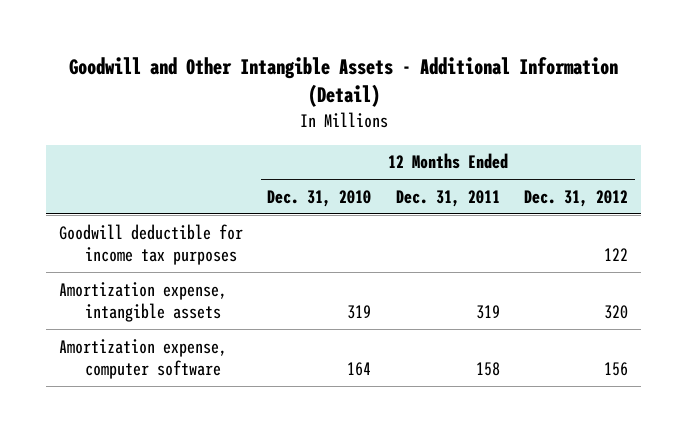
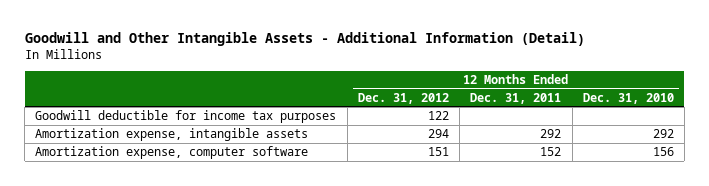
[347,305,372,320] 319 -> [652,129,674,139] 292
[475,305,500,320] 319 -> [540,129,562,139] 292
[604,305,629,320] 320 -> [427,129,449,139] 294
[347,362,372,377] 164 -> [652,147,674,157] 156
[475,362,500,377] 158 -> [540,147,562,157] 152
[604,362,629,377] 156 -> [427,147,449,157] 151

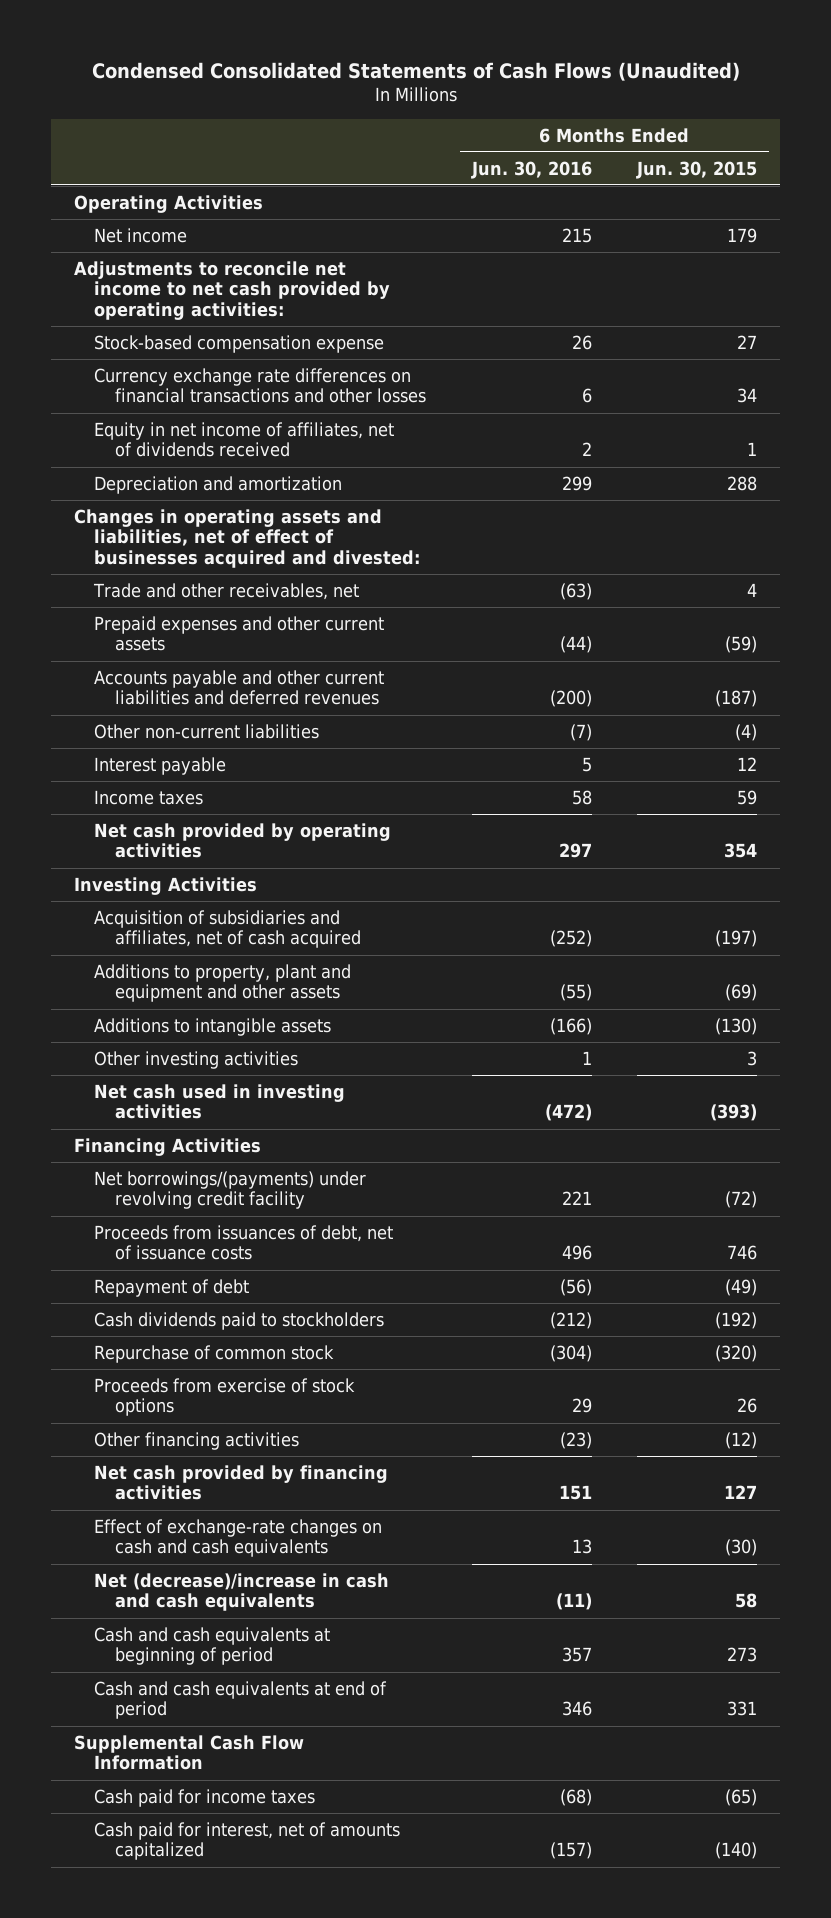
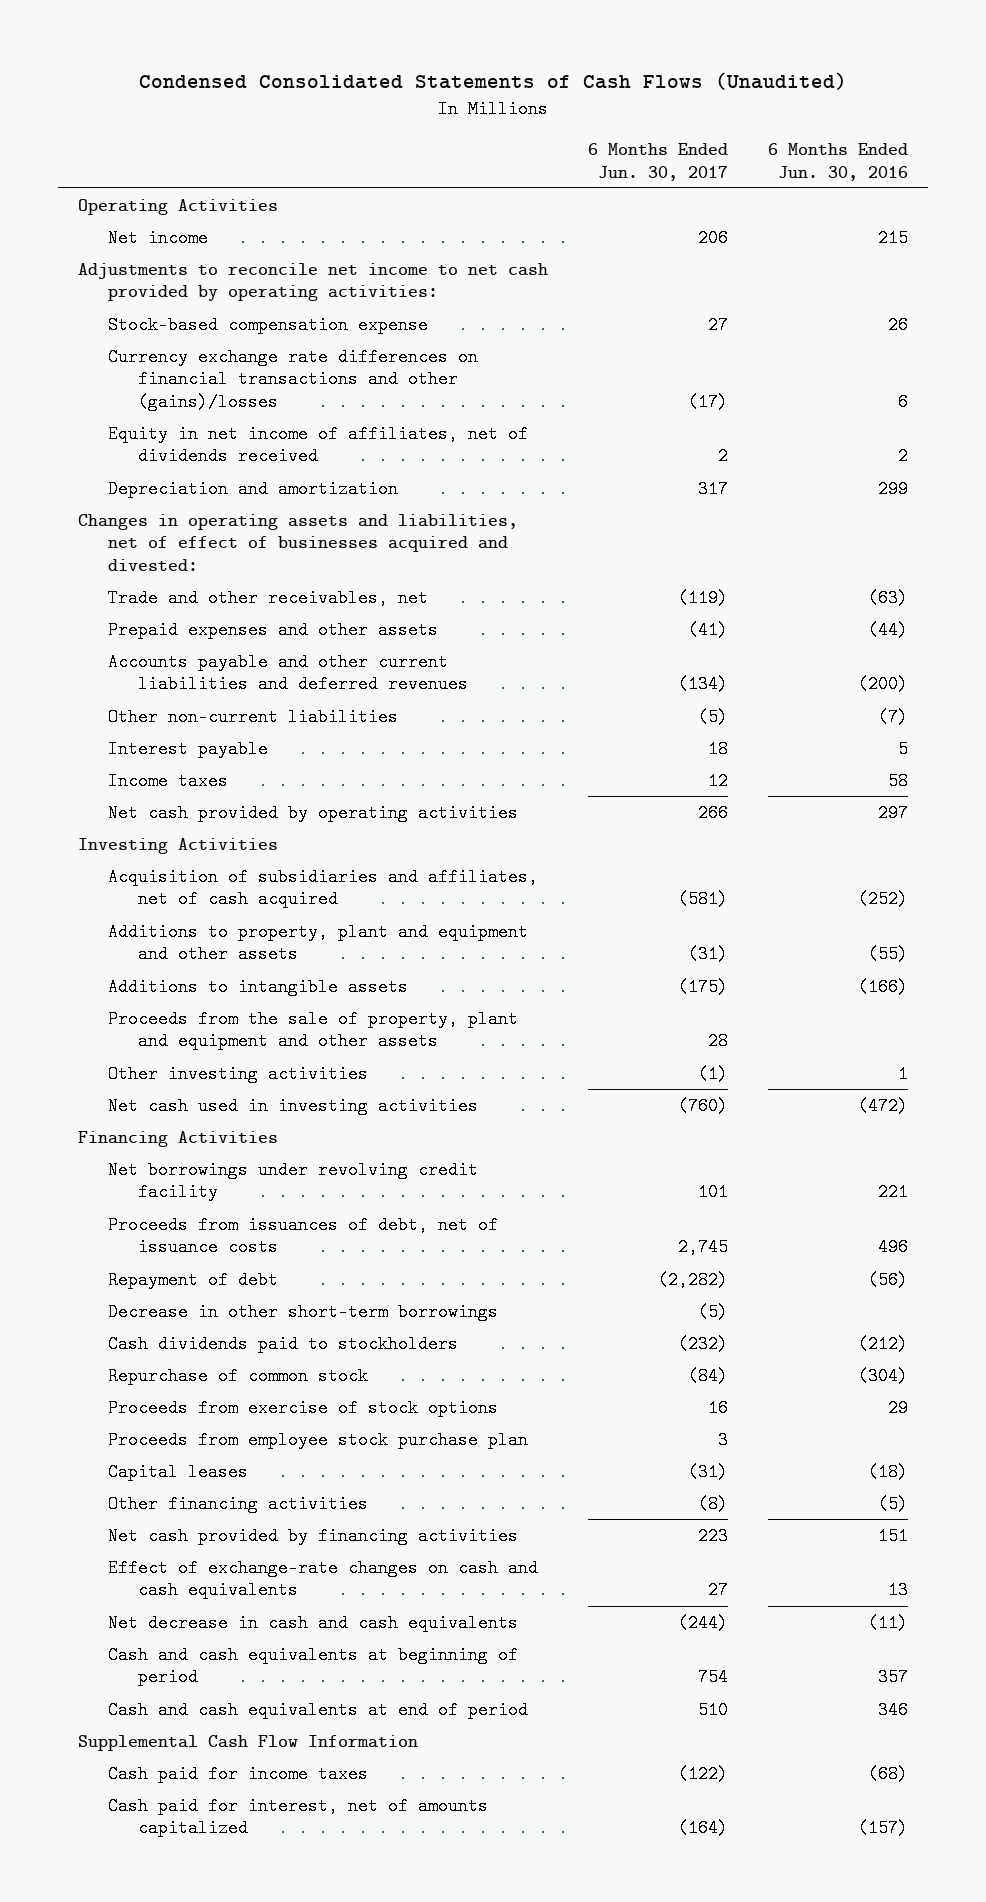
[636,160,758,179] Jun. 30, 2015 -> none
none -> [587,143,728,181] 6 Months Ended Jun. 30, 2017
[94,367,426,404] Currency exchange rate differences on financial transactions and other losses -> [108,348,479,411] Currency exchange rate differences on financial transactions and other (gains)/losses
[94,615,385,652] Prepaid expenses and other current assets -> [108,621,439,640] Prepaid expenses and other assets
none -> [108,1010,519,1051] Proceeds from the sale of property, plant and equipment and other assets
[94,1170,367,1210] Net borrowings/(payments) under revolving credit facility -> [108,1161,479,1202] Net borrowings under revolving credit facility
none -> [108,1303,499,1322] Decrease in other short-term borrowings
none -> [108,1431,529,1450] Proceeds from employee stock purchase plan
none -> [108,1463,249,1482] Capital leases
[559,1431,592,1449] (23) -> [877,1495,908,1514] (5)
[94,1572,390,1612] Net (decrease)/increase in cash and cash equivalents -> [108,1614,519,1633] Net decrease in cash and cash equivalents

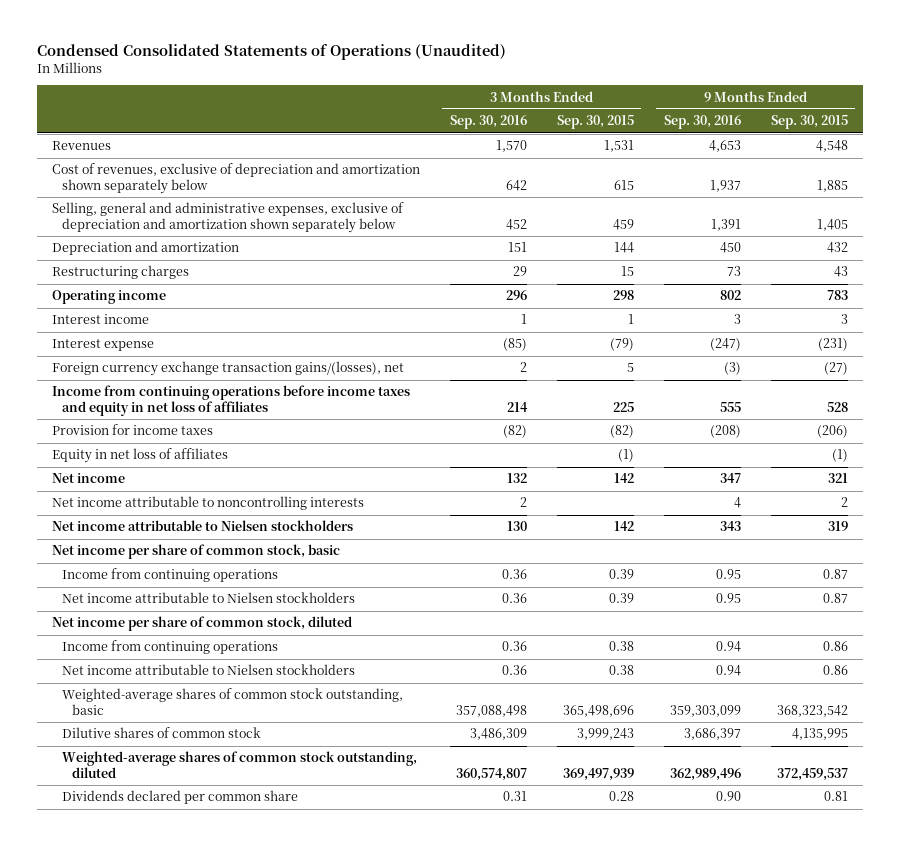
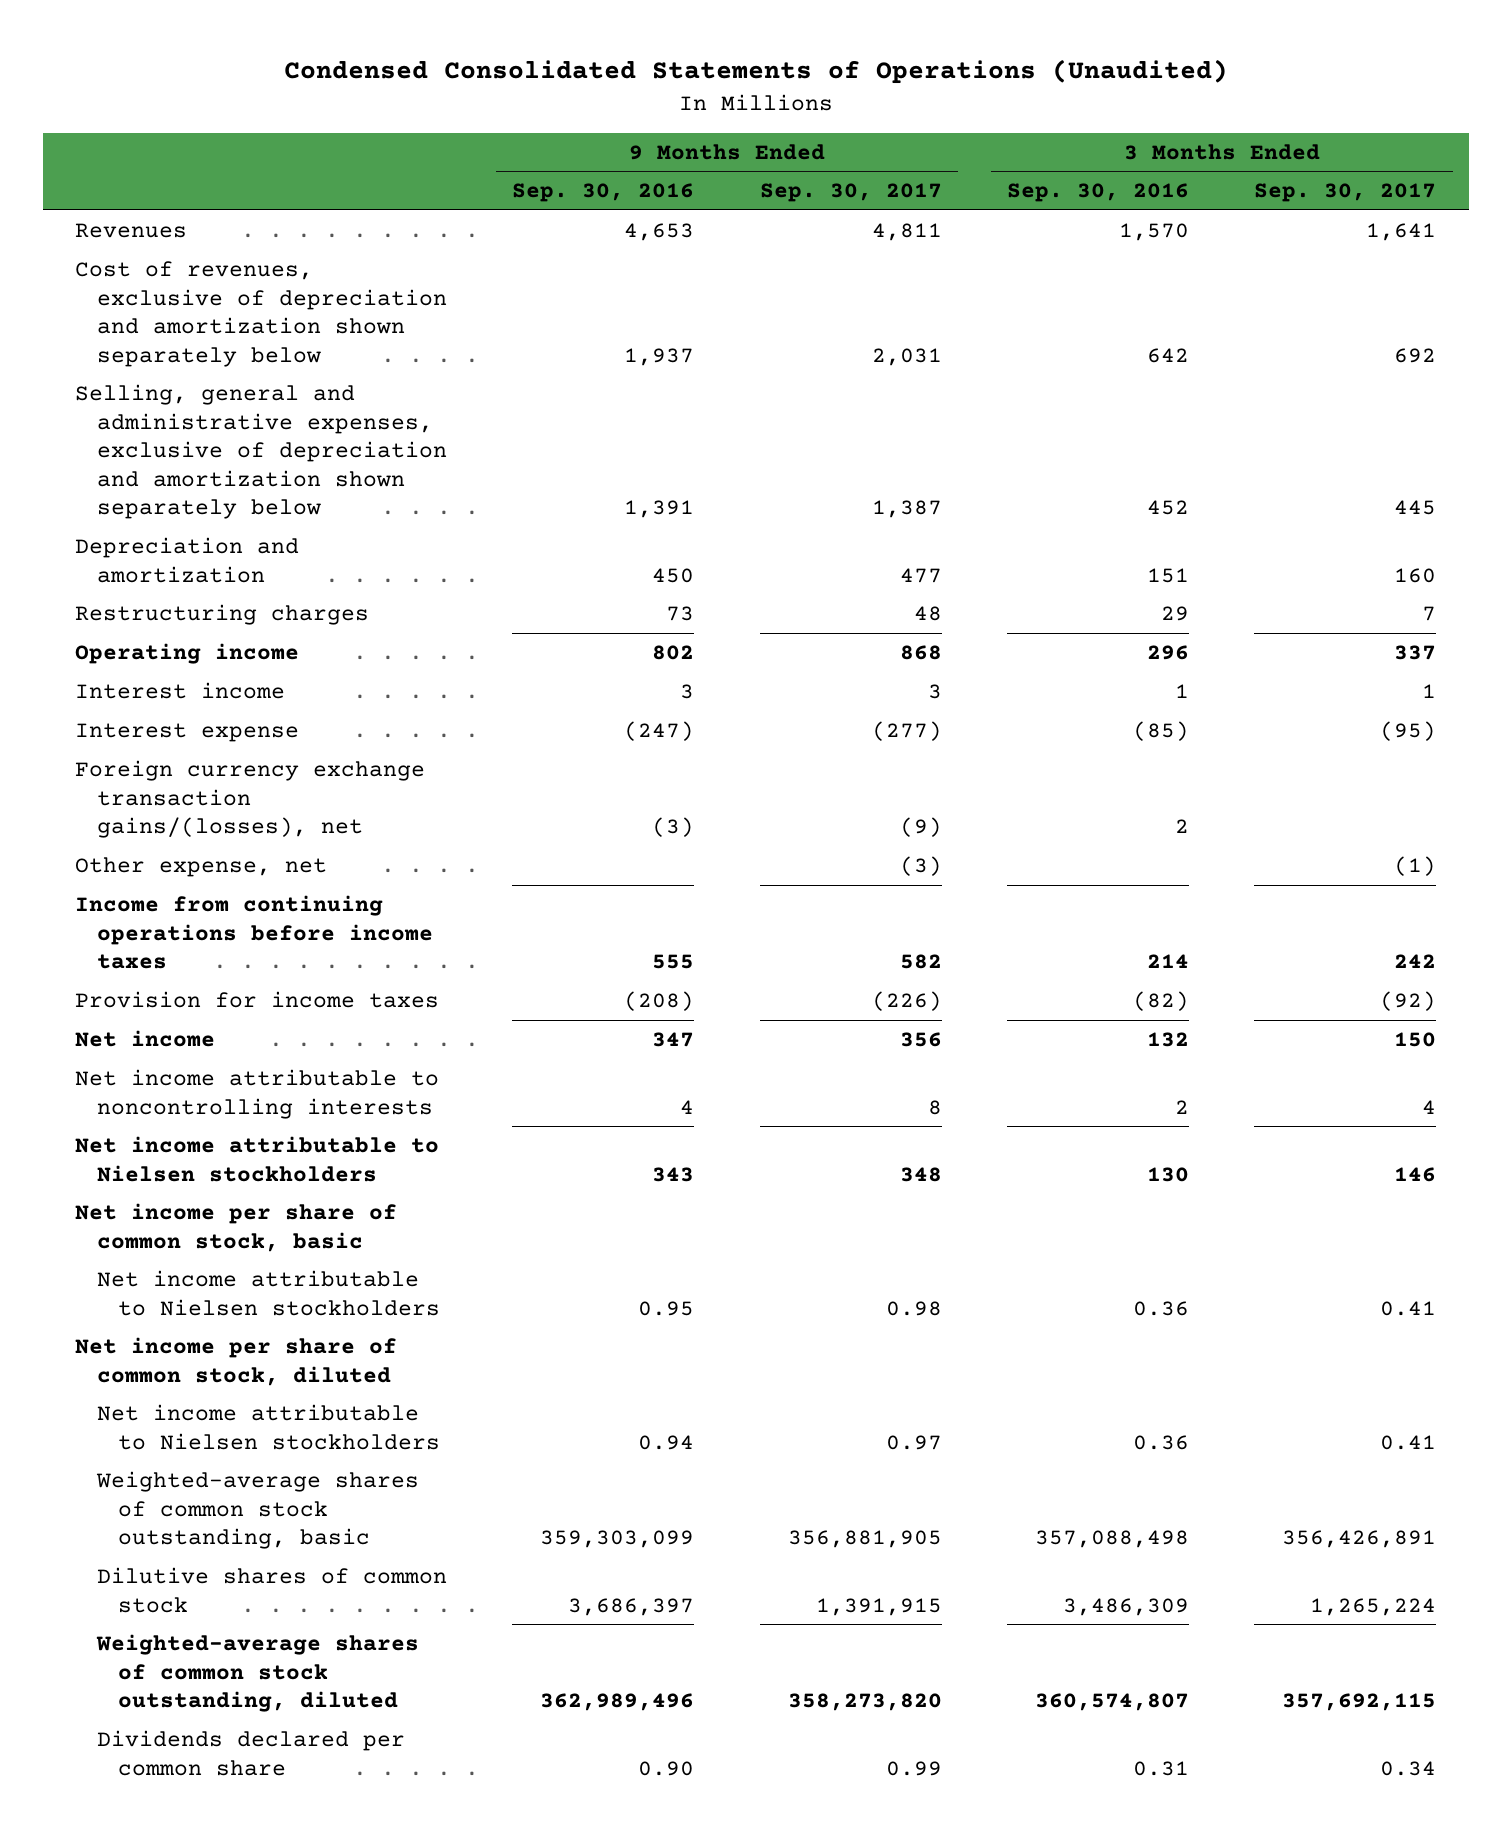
[556,115,634,130] Sep. 30, 2015 -> none
[770,115,848,130] Sep. 30, 2015 -> none
none -> [759,183,942,203] Sep. 30, 2017
none -> [1254,183,1437,203] Sep. 30, 2017
none -> [75,856,328,877] Other expense, net
[51,385,410,416] Income from continuing operations before income taxes and equity in net loss of affiliates -> [75,894,433,970] Income from continuing operations before income taxes
[51,448,228,464] Equity in net loss of affiliates -> none
[61,568,278,583] Income from continuing operations -> none
[61,640,278,655] Income from continuing operations -> none

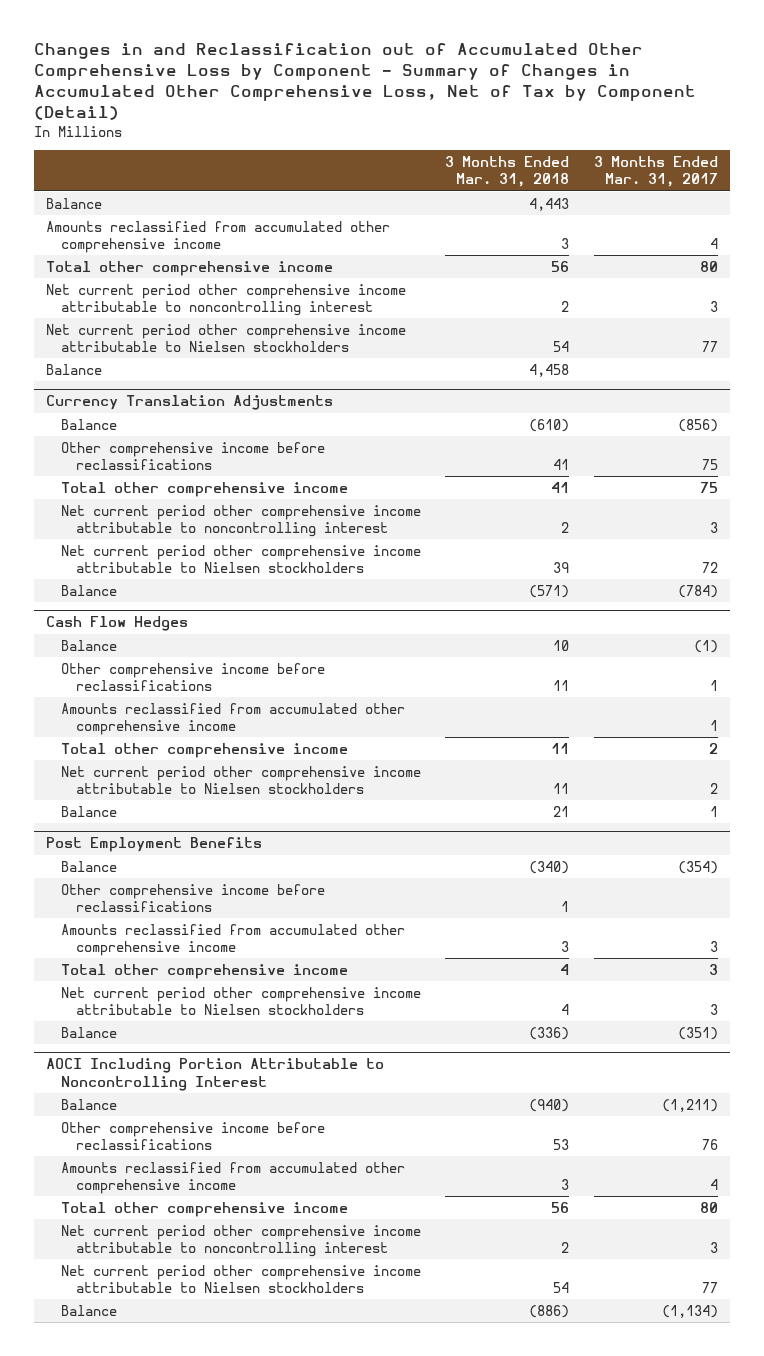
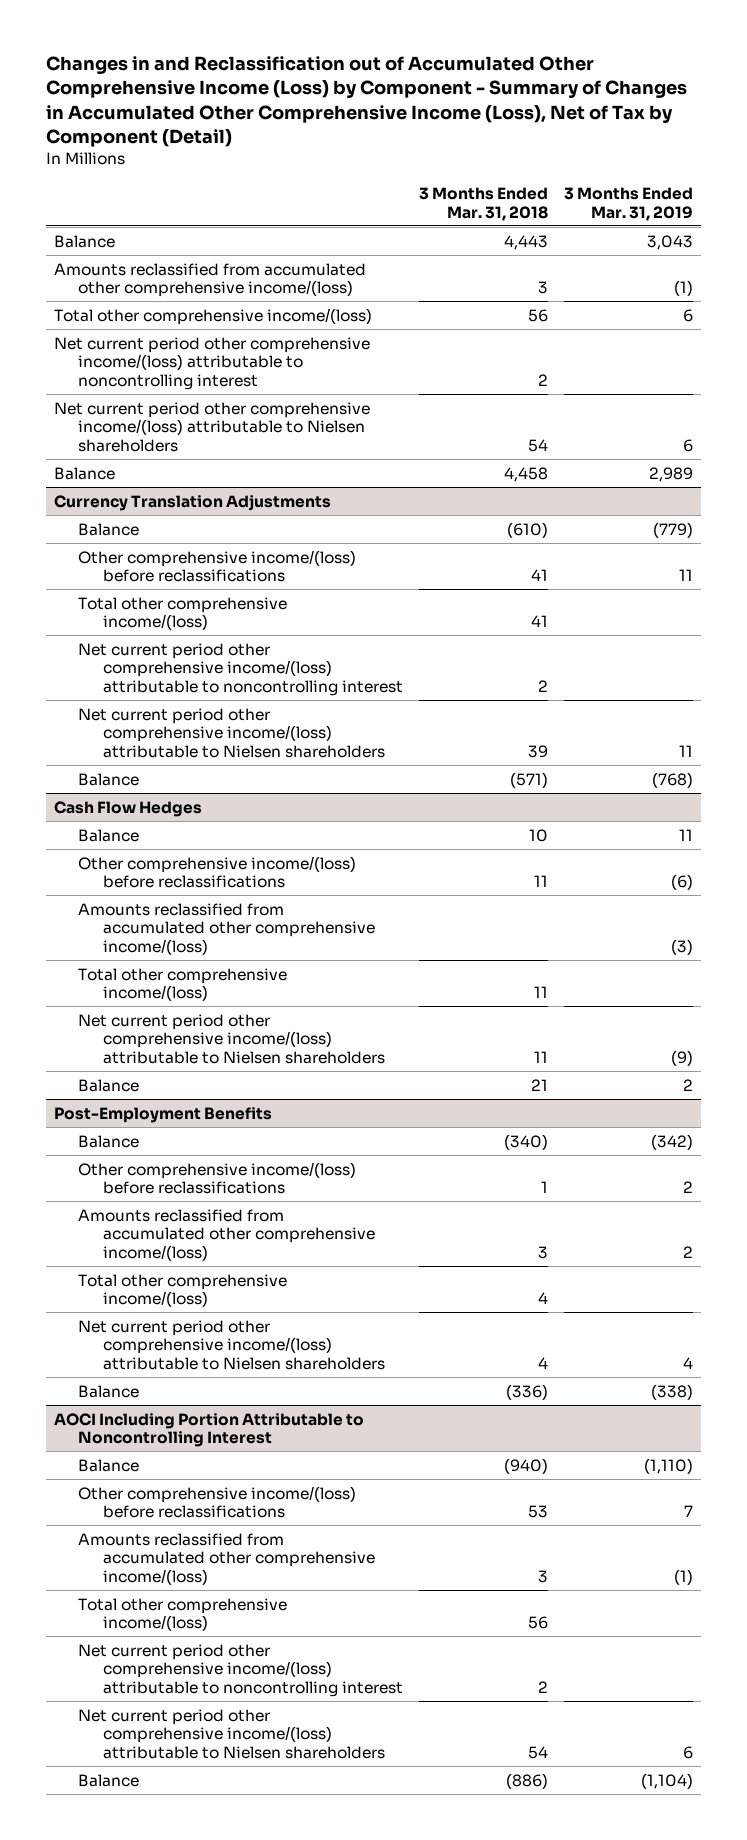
[33,42,696,121] Changes in and Reclassification out of Accumulated Other Comprehensive Loss by Component - Summary of Changes in Accumulated Other Comprehensive Loss, Net of Tax by Component (Detail) -> [45,56,687,147] Changes in and Reclassification out of Accumulated Other Comprehensive Income (Loss) by Component - Summary of Changes in Accumulated Other Comprehensive Income (Loss), Net of Tax by Component (Detail)
[594,156,719,188] 3 Months Ended Mar. 31, 2017 -> none
none -> [564,187,694,221] 3 Months Ended Mar. 31, 2019
[46,220,391,254] Amounts reclassified from accumulated other comprehensive income -> [54,262,367,298] Amounts reclassified from accumulated other comprehensive income/(loss)
[46,260,334,276] Total other comprehensive income -> [54,307,373,325] Total other comprehensive income/(loss)
[46,283,407,317] Net current period other comprehensive income attributable to noncontrolling interest -> [54,336,371,390] Net current period other comprehensive income/(loss) attributable to noncontrolling interest
[46,323,407,353] Net current period other comprehensive income attributable to Nielsen stockholders -> [54,401,371,452] Net current period other comprehensive income/(loss) attributable to Nielsen shareholders
[60,441,325,471] Other comprehensive income before reclassifications -> [78,549,357,583] Other comprehensive income/(loss) before reclassifications
[60,481,348,497] Total other comprehensive income -> [78,596,288,631] Total other comprehensive income/(loss)
[60,504,421,538] Net current period other comprehensive income attributable to noncontrolling interest -> [78,642,403,696] Net current period other comprehensive income/(loss) attributable to noncontrolling interest
[60,544,421,574] Net current period other comprehensive income attributable to Nielsen stockholders -> [78,707,385,758] Net current period other comprehensive income/(loss) attributable to Nielsen shareholders
[60,662,325,692] Other comprehensive income before reclassifications -> [78,855,357,889] Other comprehensive income/(loss) before reclassifications
[60,702,405,736] Amounts reclassified from accumulated other comprehensive income -> [78,902,375,955] Amounts reclassified from accumulated other comprehensive income/(loss)
[60,742,348,758] Total other comprehensive income -> [78,967,288,1002] Total other comprehensive income/(loss)
[60,765,421,795] Net current period other comprehensive income attributable to Nielsen stockholders -> [78,1013,385,1064] Net current period other comprehensive income/(loss) attributable to Nielsen shareholders
[46,837,263,853] Post Employment Benefits -> [54,1106,273,1123] Post-Employment Benefits
[60,883,325,913] Other comprehensive income before reclassifications -> [78,1161,357,1195] Other comprehensive income/(loss) before reclassifications
[60,923,405,957] Amounts reclassified from accumulated other comprehensive income -> [78,1208,375,1261] Amounts reclassified from accumulated other comprehensive income/(loss)
[60,963,348,979] Total other comprehensive income -> [78,1273,288,1308] Total other comprehensive income/(loss)
[60,986,421,1016] Net current period other comprehensive income attributable to Nielsen stockholders -> [78,1319,385,1370] Net current period other comprehensive income/(loss) attributable to Nielsen shareholders
[60,1121,325,1151] Other comprehensive income before reclassifications -> [78,1485,357,1519] Other comprehensive income/(loss) before reclassifications
[60,1161,405,1195] Amounts reclassified from accumulated other comprehensive income -> [78,1532,375,1585] Amounts reclassified from accumulated other comprehensive income/(loss)
[60,1201,348,1217] Total other comprehensive income -> [78,1597,288,1632] Total other comprehensive income/(loss)
[60,1224,421,1258] Net current period other comprehensive income attributable to noncontrolling interest -> [78,1643,403,1697] Net current period other comprehensive income/(loss) attributable to noncontrolling interest
[60,1264,421,1294] Net current period other comprehensive income attributable to Nielsen stockholders -> [78,1708,385,1759] Net current period other comprehensive income/(loss) attributable to Nielsen shareholders

